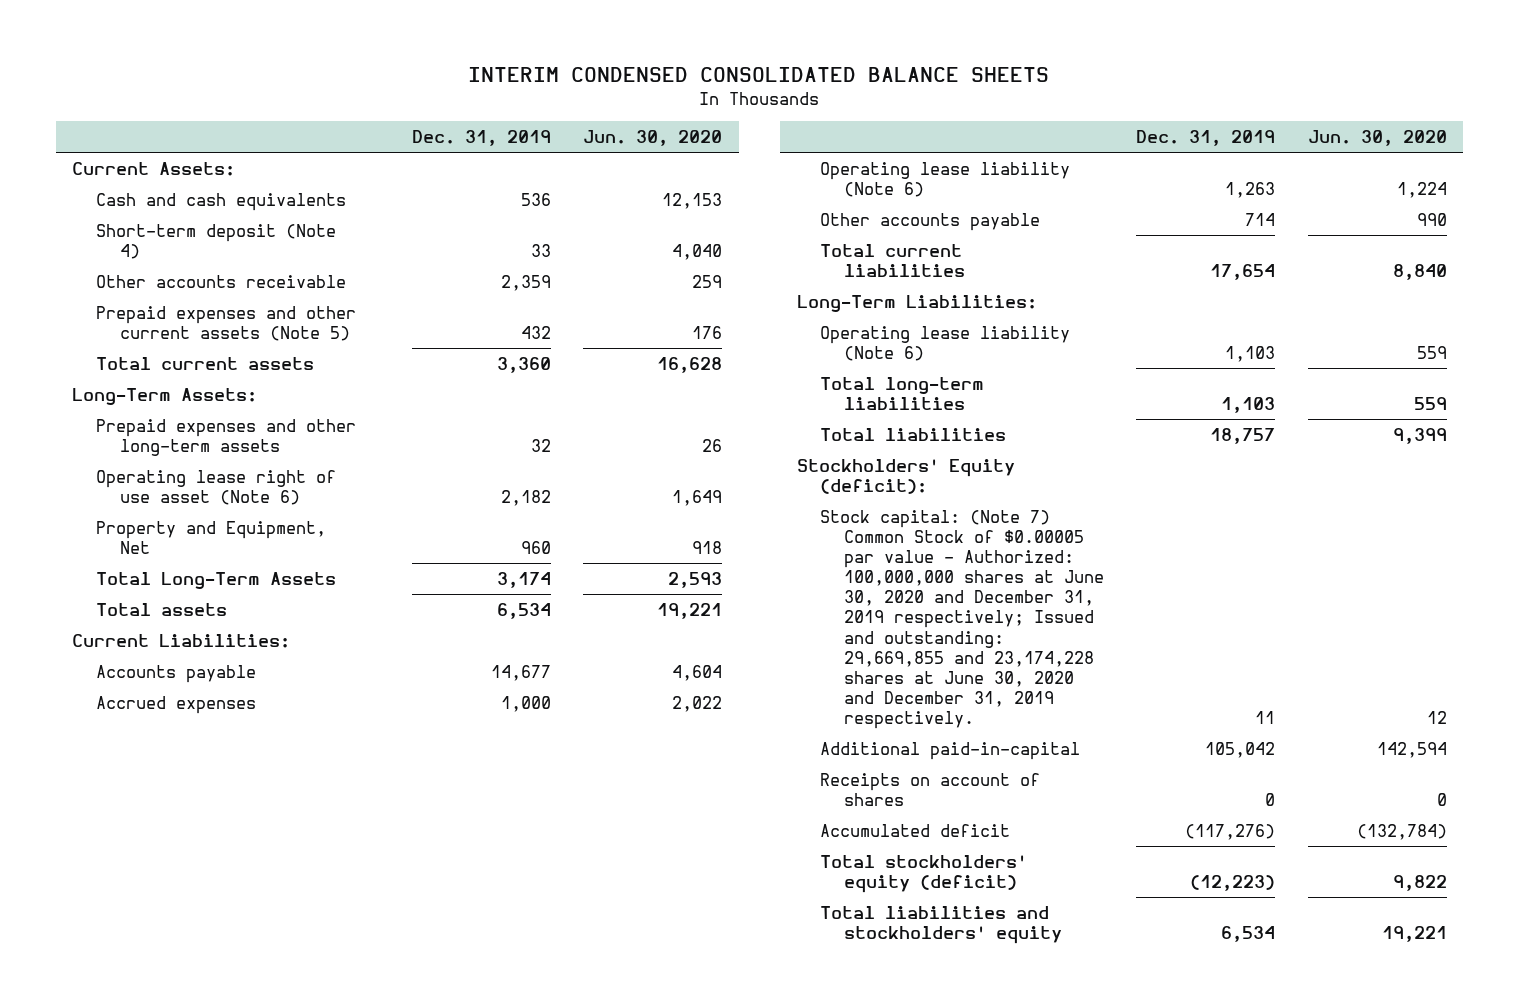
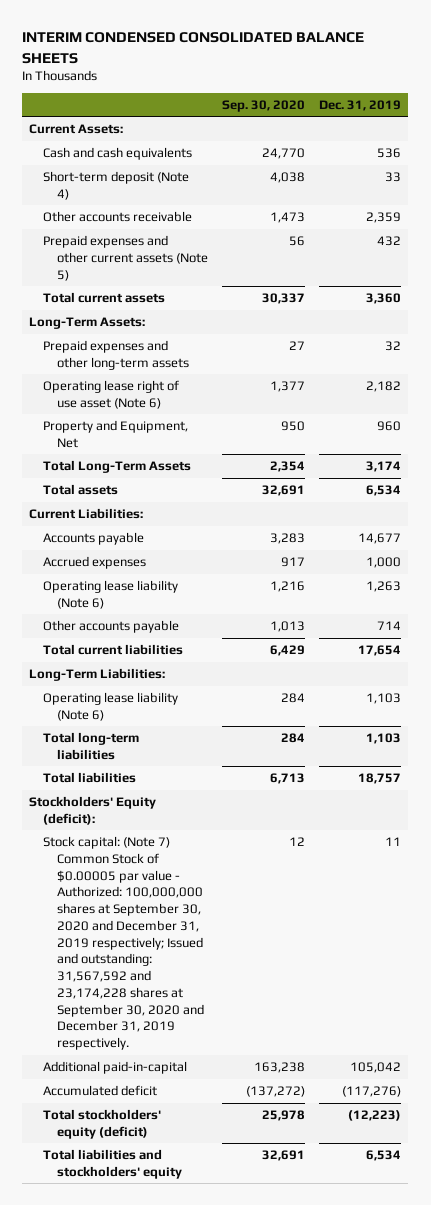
[583,130,723,147] Jun. 30, 2020 -> none
none -> [222,99,306,112] Sep. 30, 2020
[820,509,1104,729] Stock capital: (Note 7) Common Stock of $0.00005 par value - Authorized: 100,000,000 shares at June 30, 2020 and December 31, 2019 respectively; Issued and outstanding: 29,669,855 and 23,174,228 shares at June 30, 2020 and December 31, 2019 respectively. -> [43,835,205,1051] Stock capital: (Note 7) Common Stock of $0.00005 par value - Authorized: 100,000,000 shares at September 30, 2020 and December 31, 2019 respectively; Issued and outstanding: 31,567,592 and 23,174,228 shares at September 30, 2020 and December 31, 2019 respectively.
[820,772,1041,806] Receipts on account of shares -> none

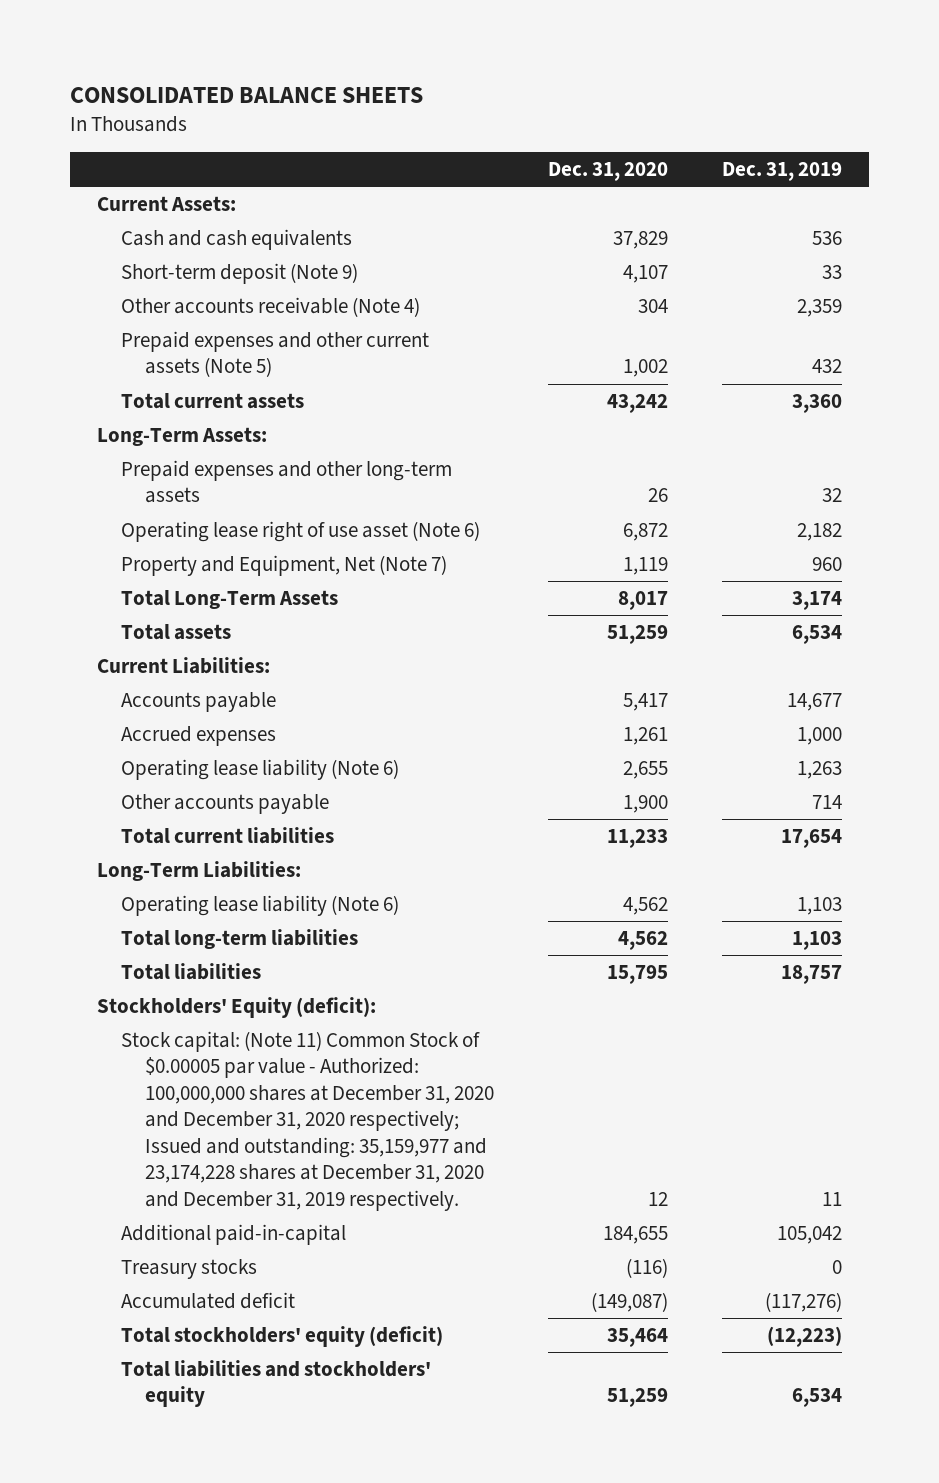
[22,32,365,64] INTERIM CONDENSED CONSOLIDATED BALANCE SHEETS -> [70,86,424,103] CONSOLIDATED BALANCE SHEETS
[222,99,306,112] Sep. 30, 2020 -> none
none -> [547,162,668,182] Dec. 31, 2020
[43,170,190,200] Short-term deposit (Note 4) -> [121,262,359,284] Short-term deposit (Note 9)
[43,210,193,222] Other accounts receivable -> [121,296,421,317] Other accounts receivable (Note 4)
[43,419,189,448] Property and Equipment, Net -> [121,554,448,576] Property and Equipment, Net (Note 7)
[43,835,205,1051] Stock capital: (Note 7) Common Stock of $0.00005 par value - Authorized: 100,000,000 shares at September 30, 2020 and December 31, 2019 respectively; Issued and outstanding: 31,567,592 and 23,174,228 shares at September 30, 2020 and December 31, 2019 respectively. -> [121,1030,494,1211] Stock capital: (Note 11) Common Stock of $0.00005 par value - Authorized: 100,000,000 shares at December 31, 2020 and December 31, 2020 respectively; Issued and outstanding: 35,159,977 and 23,174,228 shares at December 31, 2020 and December 31, 2019 respectively.
none -> [121,1258,258,1279] Treasury stocks

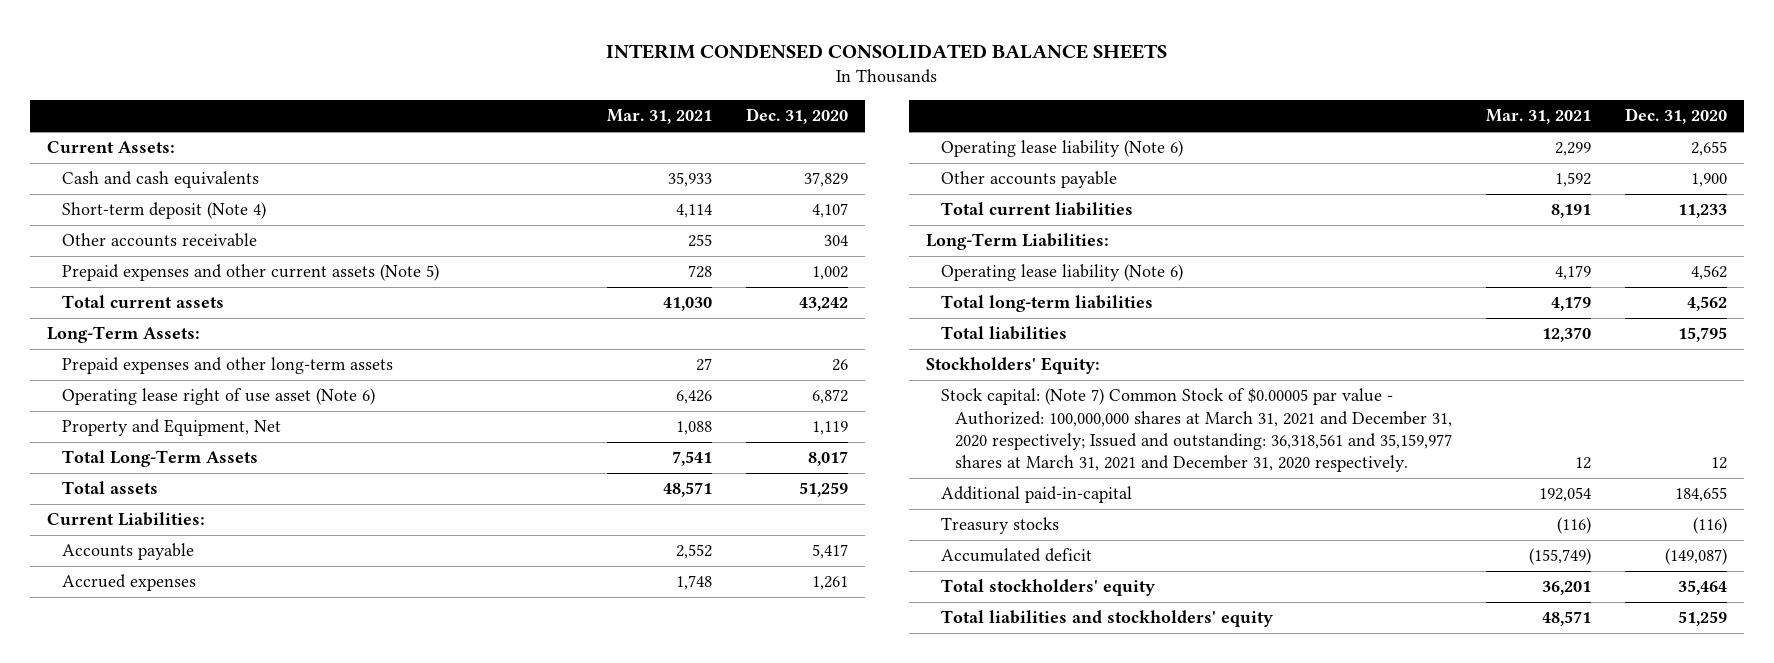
[70,86,424,103] CONSOLIDATED BALANCE SHEETS -> [605,43,1167,59] INTERIM CONDENSED CONSOLIDATED BALANCE SHEETS
[721,162,842,182] Dec. 31, 2019 -> none
none -> [607,109,713,125] Mar. 31, 2021
[121,262,359,284] Short-term deposit (Note 9) -> [61,202,266,220] Short-term deposit (Note 4)
[121,296,421,317] Other accounts receivable (Note 4) -> [61,233,257,248] Other accounts receivable
[121,554,448,576] Property and Equipment, Net (Note 7) -> [61,419,281,437] Property and Equipment, Net
[97,996,377,1018] Stockholders' Equity (deficit): -> [926,357,1101,375] Stockholders' Equity:
[121,1030,494,1211] Stock capital: (Note 11) Common Stock of $0.00005 par value - Authorized: 100,000,000 shares at December 31, 2020 and December 31, 2020 respectively; Issued and outstanding: 35,159,977 and 23,174,228 shares at December 31, 2020 and December 31, 2019 respectively. -> [940,388,1453,472] Stock capital: (Note 7) Common Stock of $0.00005 par value - Authorized: 100,000,000 shares at March 31, 2021 and December 31, 2020 respectively; Issued and outstanding: 36,318,561 and 35,159,977 shares at March 31, 2021 and December 31, 2020 respectively.
[121,1325,444,1347] Total stockholders' equity (deficit) -> [940,579,1155,597] Total stockholders' equity

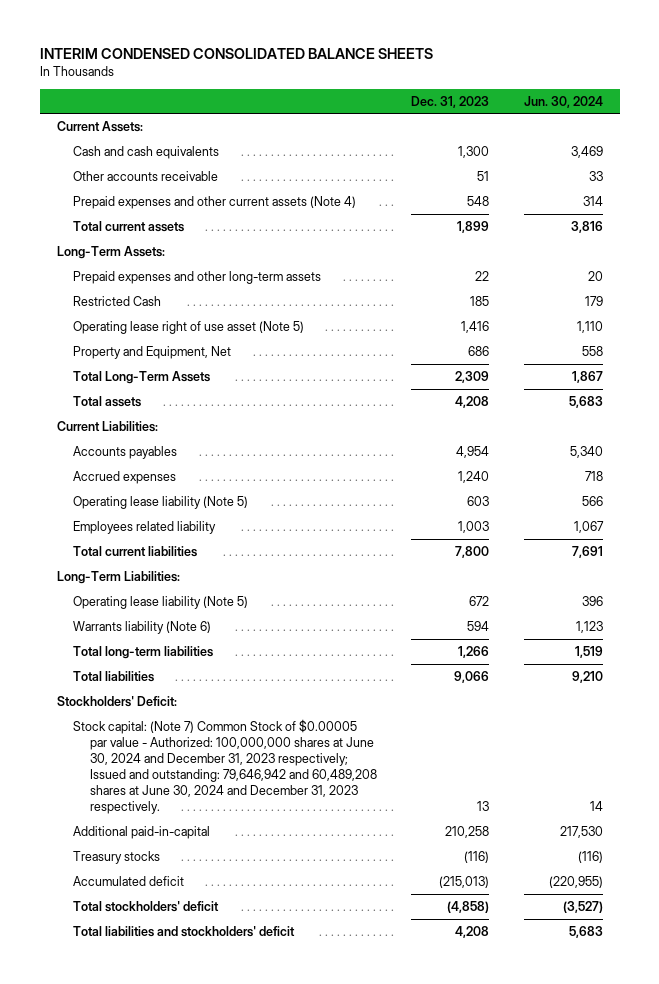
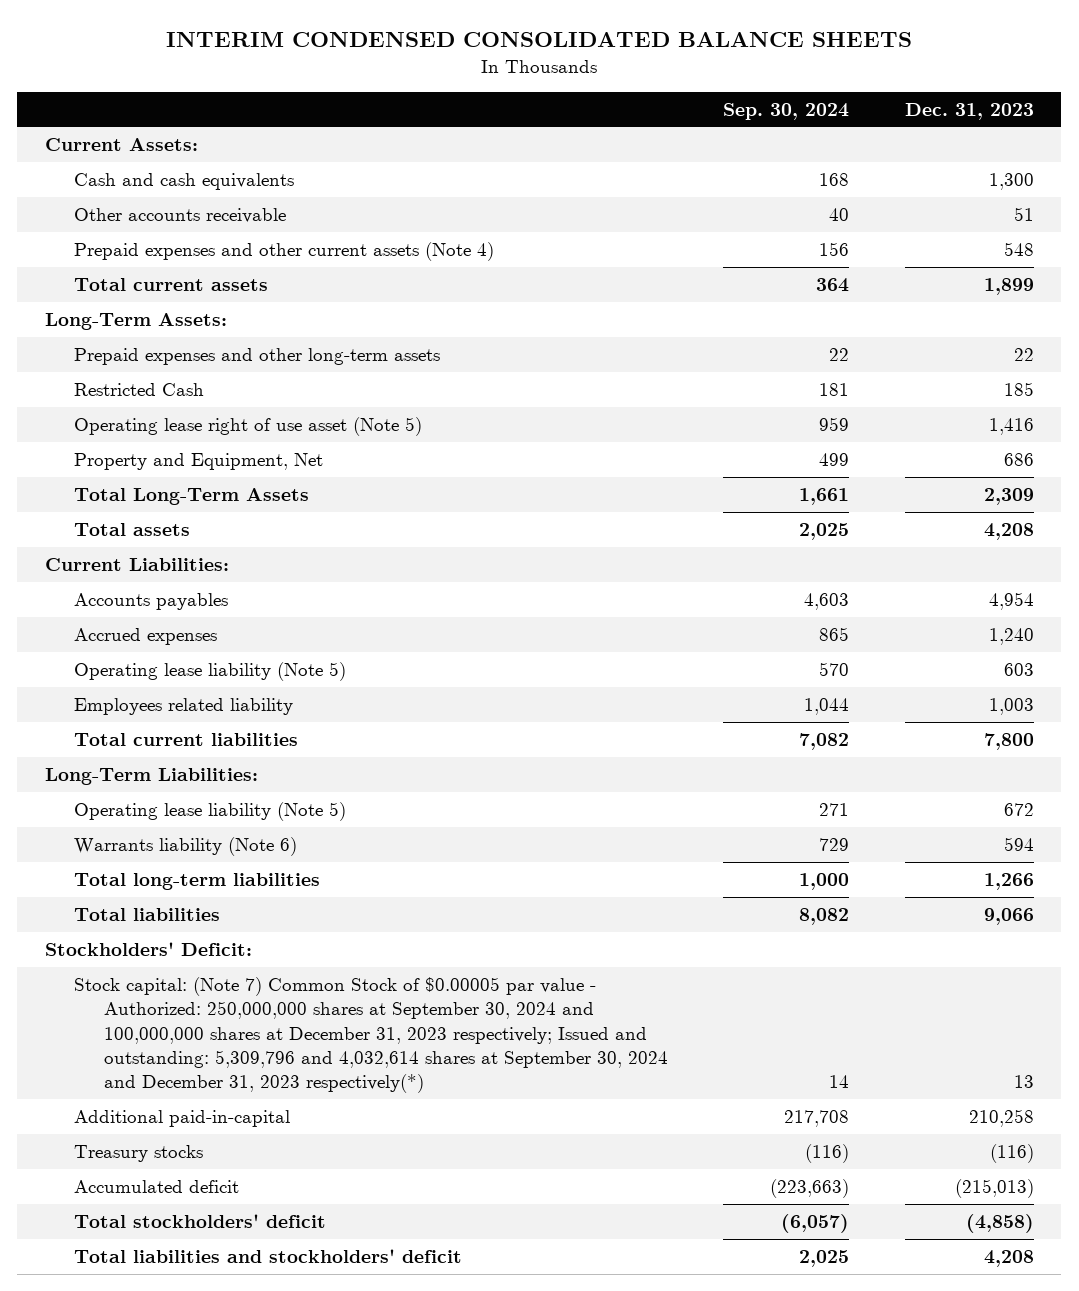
[523,95,603,108] Jun. 30, 2024 -> none
none -> [723,102,850,120] Sep. 30, 2024
[73,718,377,814] Stock capital: (Note 7) Common Stock of $0.00005 par value - Authorized: 100,000,000 shares at June 30, 2024 and December 31, 2023 respectively; Issued and outstanding: 79,646,942 and 60,489,208 shares at June 30, 2024 and December 31, 2023 respectively. -> [74,976,668,1094] Stock capital: (Note 7) Common Stock of $0.00005 par value - Authorized: 250,000,000 shares at September 30, 2024 and 100,000,000 shares at December 31, 2023 respectively; Issued and outstanding: 5,309,796 and 4,032,614 shares at September 30, 2024 and December 31, 2023 respectively(*)

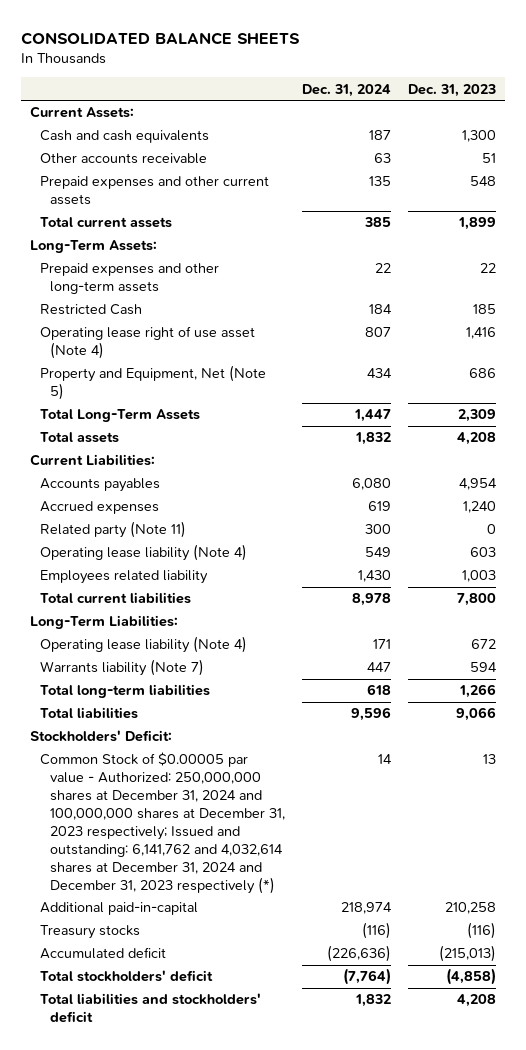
[166,31,913,47] INTERIM CONDENSED CONSOLIDATED BALANCE SHEETS -> [21,31,301,45] CONSOLIDATED BALANCE SHEETS
[723,102,850,120] Sep. 30, 2024 -> none
none -> [302,83,392,97] Dec. 31, 2024
[74,241,495,261] Prepaid expenses and other current assets (Note 4) -> [40,176,270,206] Prepaid expenses and other current assets
[74,416,423,436] Operating lease right of use asset (Note 5) -> [40,326,256,360] Operating lease right of use asset (Note 4)
[74,452,324,470] Property and Equipment, Net -> [40,365,267,401] Property and Equipment, Net (Note 5)
none -> [40,521,187,539] Related party (Note 11)
[74,661,347,681] Operating lease liability (Note 5) -> [40,544,248,562] Operating lease liability (Note 4)
[74,801,347,821] Operating lease liability (Note 5) -> [40,636,248,654] Operating lease liability (Note 4)
[74,836,298,856] Warrants liability (Note 6) -> [40,659,205,677] Warrants liability (Note 7)
[74,976,668,1094] Stock capital: (Note 7) Common Stock of $0.00005 par value - Authorized: 250,000,000 shares at September 30, 2024 and 100,000,000 shares at December 31, 2023 respectively; Issued and outstanding: 5,309,796 and 4,032,614 shares at September 30, 2024 and December 31, 2023 respectively(*) -> [40,752,286,894] Common Stock of $0.00005 par value - Authorized: 250,000,000 shares at December 31, 2024 and 100,000,000 shares at December 31, 2023 respectively; Issued and outstanding: 6,141,762 and 4,032,614 shares at December 31, 2024 and December 31, 2023 respectively (*)

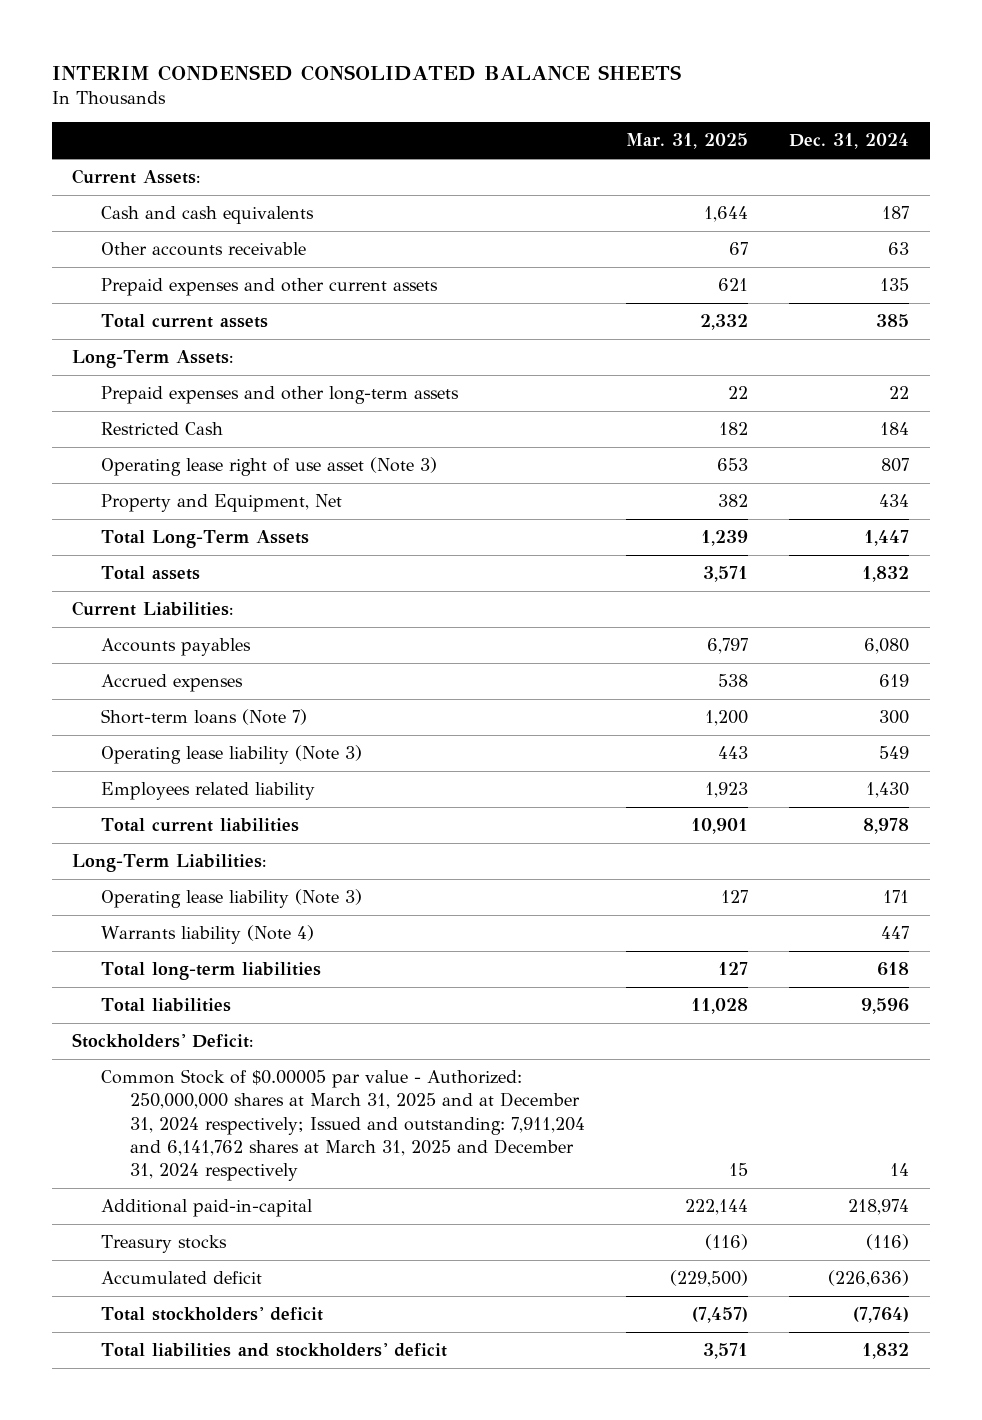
[21,31,301,45] CONSOLIDATED BALANCE SHEETS -> [51,64,681,81] INTERIM CONDENSED CONSOLIDATED BALANCE SHEETS
[408,83,497,97] Dec. 31, 2023 -> none
none -> [625,133,748,150] Mar. 31, 2025
[40,326,256,360] Operating lease right of use asset (Note 4) -> [101,457,438,477] Operating lease right of use asset (Note 3)
[40,365,267,401] Property and Equipment, Net (Note 5) -> [101,494,343,513] Property and Equipment, Net
[40,521,187,539] Related party (Note 11) -> none
none -> [101,709,308,726] Short-term loans (Note 7)
[40,544,248,562] Operating lease liability (Note 4) -> [101,745,363,765] Operating lease liability (Note 3)
[40,636,248,654] Operating lease liability (Note 4) -> [101,889,363,909] Operating lease liability (Note 3)
[40,659,205,677] Warrants liability (Note 7) -> [101,925,315,945] Warrants liability (Note 4)
[40,752,286,894] Common Stock of $0.00005 par value - Authorized: 250,000,000 shares at December 31, 2024 and 100,000,000 shares at December 31, 2023 respectively; Issued and outstanding: 6,141,762 and 4,032,614 shares at December 31, 2024 and December 31, 2023 respectively (*) -> [101,1069,585,1181] Common Stock of $0.00005 par value - Authorized: 250,000,000 shares at March 31, 2025 and at December 31, 2024 respectively; Issued and outstanding: 7,911,204 and 6,141,762 shares at March 31, 2025 and December 31, 2024 respectively

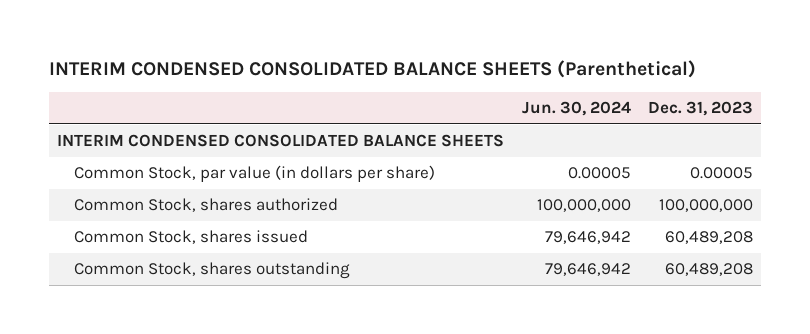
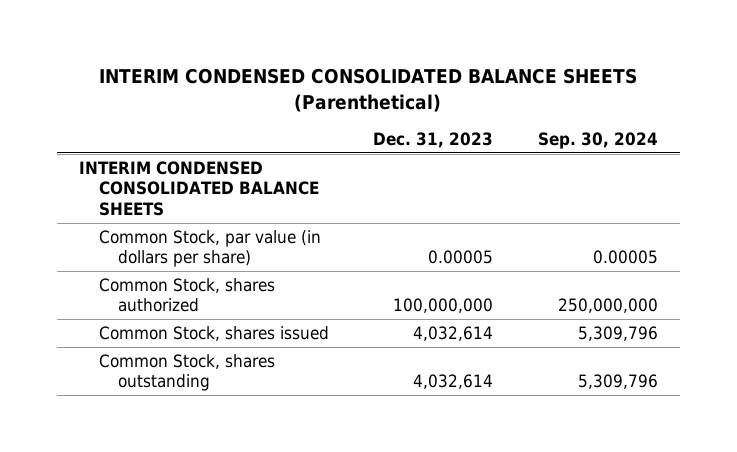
[521,101,631,117] Jun. 30, 2024 -> none
none -> [537,132,658,150] Sep. 30, 2024
[664,231,753,245] 60,489,208 -> [413,325,494,341] 4,032,614
[664,263,753,277] 60,489,208 -> [413,374,494,390] 4,032,614

